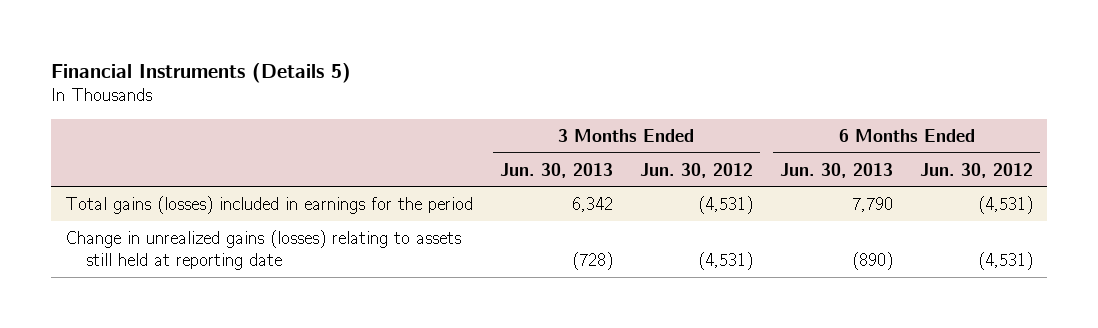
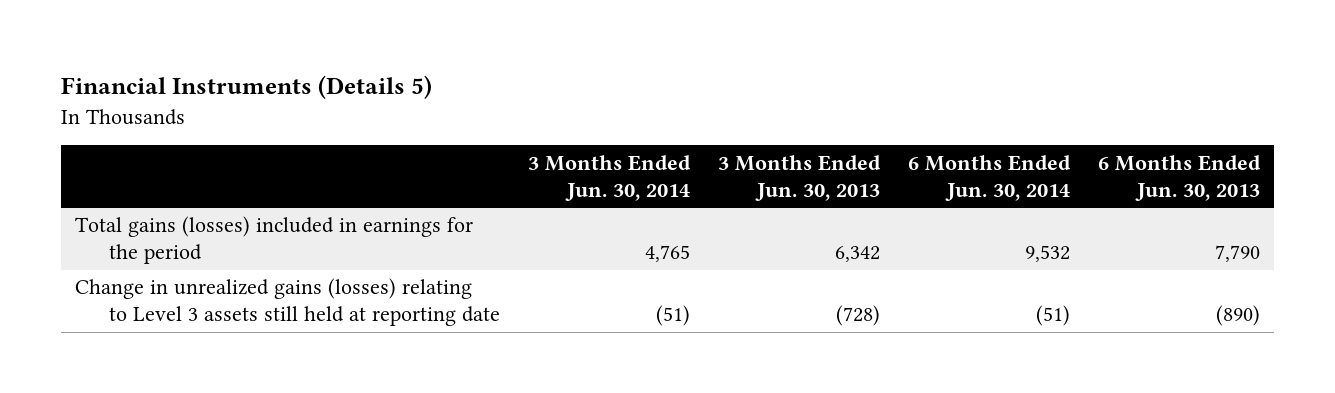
[640,162,754,178] Jun. 30, 2012 -> none
[920,162,1034,178] Jun. 30, 2012 -> none
none -> [527,154,691,201] 3 Months Ended Jun. 30, 2014
none -> [908,154,1072,201] 6 Months Ended Jun. 30, 2014
[64,229,461,271] Change in unrealized gains (losses) relating to assets still held at reporting date -> [74,278,500,327] Change in unrealized gains (losses) relating to Level 3 assets still held at reporting date

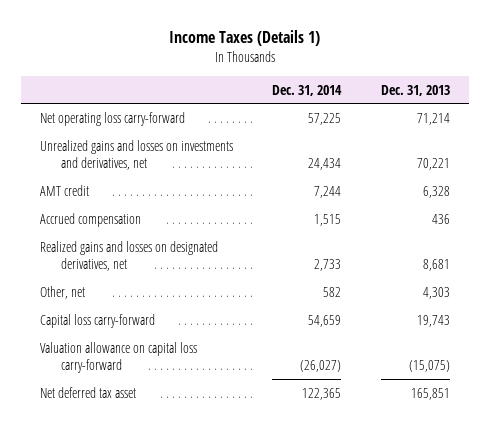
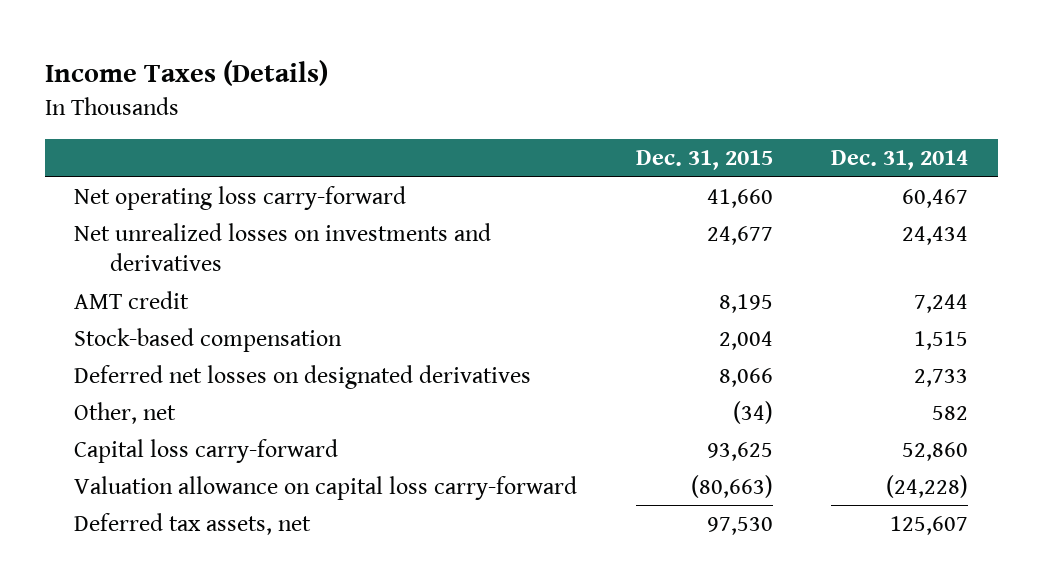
[168,29,320,46] Income Taxes (Details 1) -> [44,60,328,87] Income Taxes (Details)
[380,84,450,96] Dec. 31, 2013 -> none
none -> [635,150,773,171] Dec. 31, 2015
[308,112,342,125] 57,225 -> [902,189,969,209] 60,467
[40,139,234,170] Unrealized gains and losses on investments and derivatives, net -> [74,223,492,272] Net unrealized losses on investments and derivatives
[40,212,142,227] Accrued compensation -> [74,328,343,353] Stock-based compensation
[40,240,219,271] Realized gains and losses on designated derivatives, net -> [74,365,532,390] Deferred net losses on designated derivatives
[308,314,342,327] 54,659 -> [902,442,969,462] 52,860
[300,359,342,372] (26,027) -> [886,475,969,499] (24,228)
[40,386,137,398] Net deferred tax asset -> [74,513,312,536] Deferred tax assets, net
[302,387,342,400] 122,365 -> [890,516,969,536] 125,607

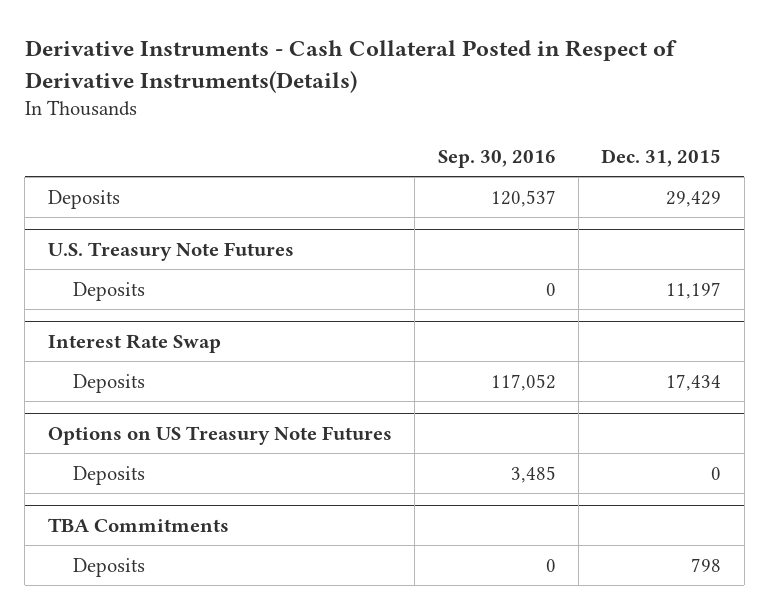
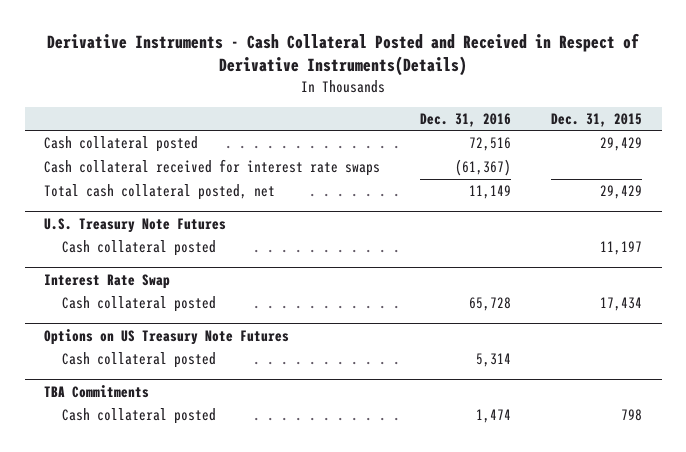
[24,40,677,93] Derivative Instruments - Cash Collateral Posted in Respect of Derivative Instruments(Details) -> [47,32,640,77] Derivative Instruments - Cash Collateral Posted and Received in Respect of Derivative Instruments(Details)
[437,149,556,168] Sep. 30, 2016 -> none
none -> [420,112,512,127] Dec. 31, 2016
none -> [44,136,199,153] Cash collateral posted
none -> [44,159,381,177] Cash collateral received for interest rate swaps
[47,189,120,209] Deposits -> [44,184,276,201] Total cash collateral posted, net
[73,281,146,301] Deposits -> [62,240,217,257] Cash collateral posted
[73,373,146,393] Deposits -> [62,296,217,313] Cash collateral posted
[73,465,146,485] Deposits -> none
none -> [62,352,217,369] Cash collateral posted
[73,557,146,577] Deposits -> [62,408,217,425] Cash collateral posted

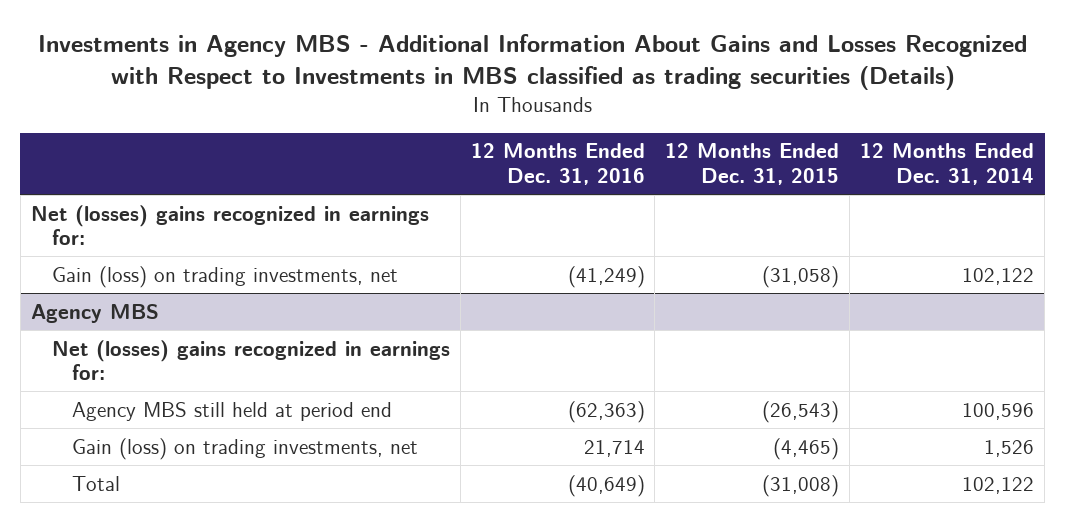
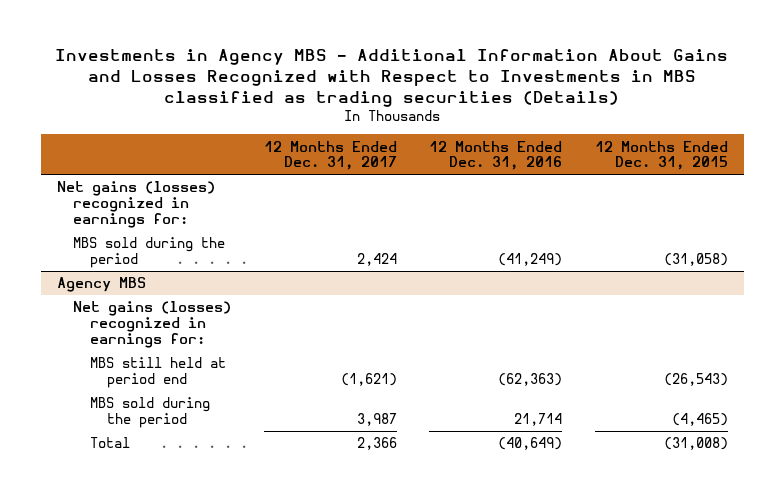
[860,143,1035,185] 12 Months Ended Dec. 31, 2014 -> none
none -> [263,140,397,171] 12 Months Ended Dec. 31, 2017
[30,204,429,245] Net (losses) gains recognized in earnings for: -> [56,181,215,228] Net gains (losses) recognized in earnings for:
[51,265,398,288] Gain (loss) on trading investments, net -> [73,237,226,268] MBS sold during the period
[51,339,450,380] Net (losses) gains recognized in earnings for: -> [73,301,232,348] Net gains (losses) recognized in earnings for:
[72,401,393,421] Agency MBS still held at period end -> [89,357,226,388] MBS still held at period end
[72,437,419,460] Gain (loss) on trading investments, net -> [89,397,210,428] MBS sold during the period

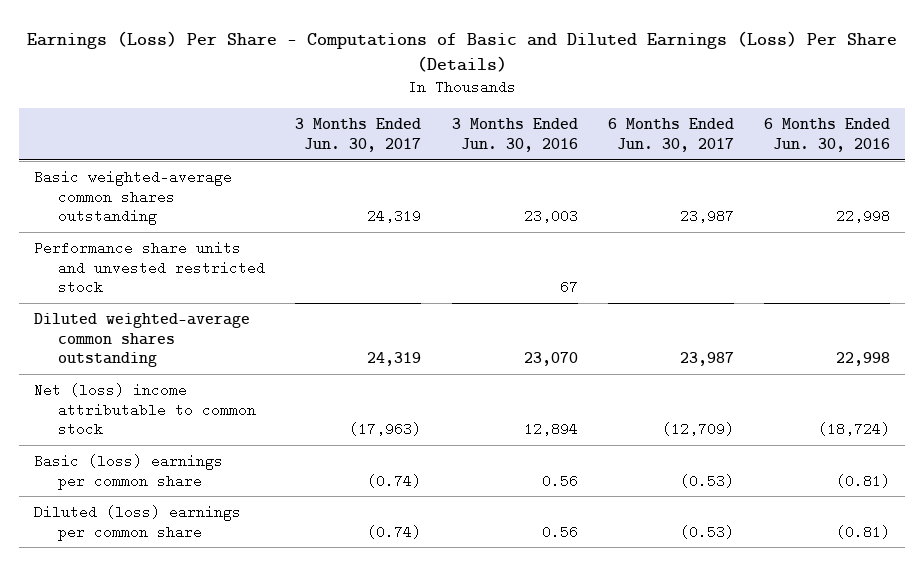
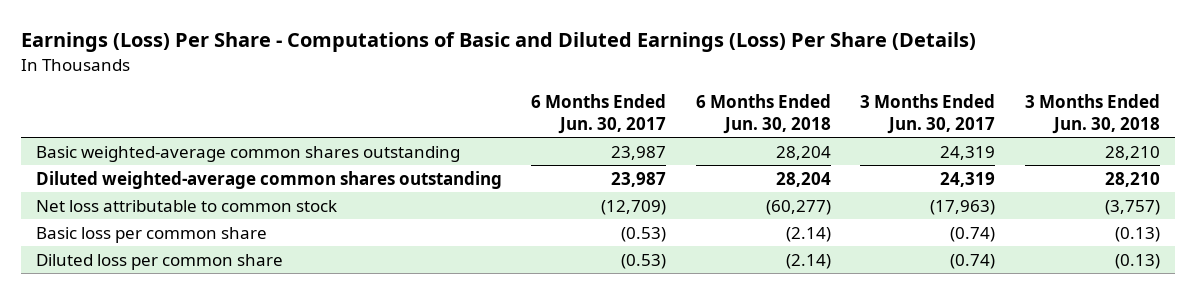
[451,118,578,152] 3 Months Ended Jun. 30, 2016 -> none
[764,118,891,152] 6 Months Ended Jun. 30, 2016 -> none
none -> [695,93,831,134] 6 Months Ended Jun. 30, 2018
none -> [1024,93,1160,134] 3 Months Ended Jun. 30, 2018
[34,240,266,295] Performance share units and unvested restricted stock -> none
[34,382,257,437] Net (loss) income attributable to common stock -> [35,199,337,212] Net loss attributable to common stock
[34,453,224,490] Basic (loss) earnings per common share -> [35,226,267,243] Basic loss per common share
[34,504,242,541] Diluted (loss) earnings per common share -> [35,253,283,270] Diluted loss per common share

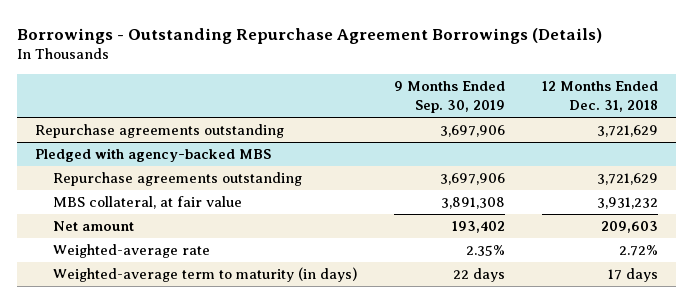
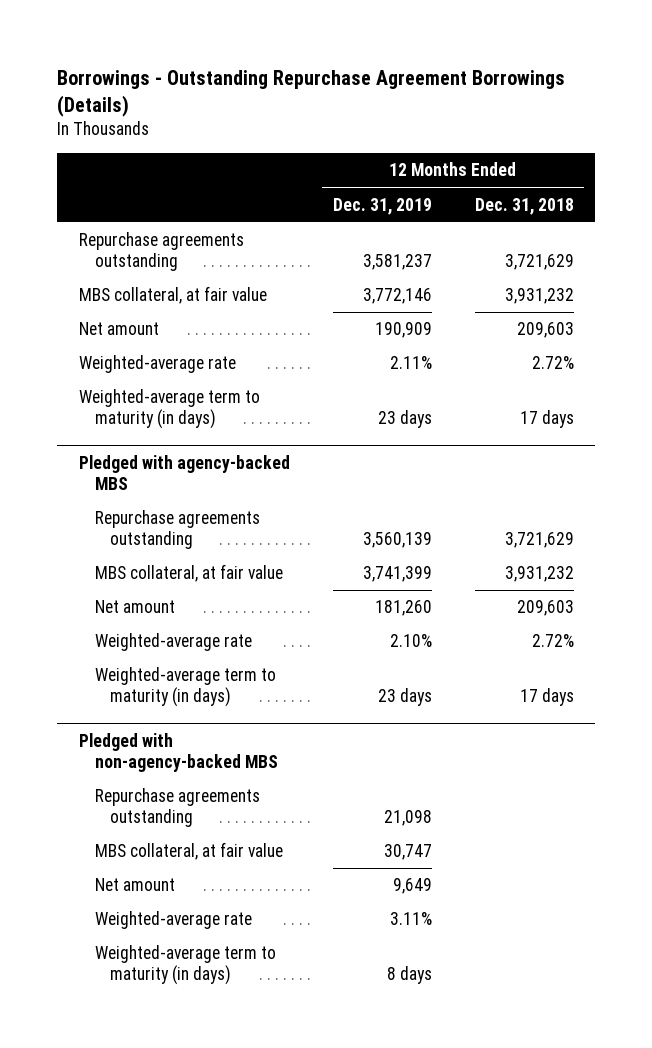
[393,81,505,113] 9 Months Ended Sep. 30, 2019 -> none
none -> [332,197,432,215] Dec. 31, 2019
none -> [78,286,267,305] MBS collateral, at fair value
none -> [78,322,159,336] Net amount
none -> [78,355,236,374] Weighted-average rate
none -> [78,389,260,430] Weighted-average term to maturity (in days)
none -> [78,732,278,772] Pledged with non-agency-backed MBS
none -> [94,788,260,828] Repurchase agreements outstanding
none -> [94,842,283,861] MBS collateral, at fair value
none -> [94,878,175,892] Net amount
none -> [94,911,252,930] Weighted-average rate
none -> [94,945,276,986] Weighted-average term to maturity (in days)

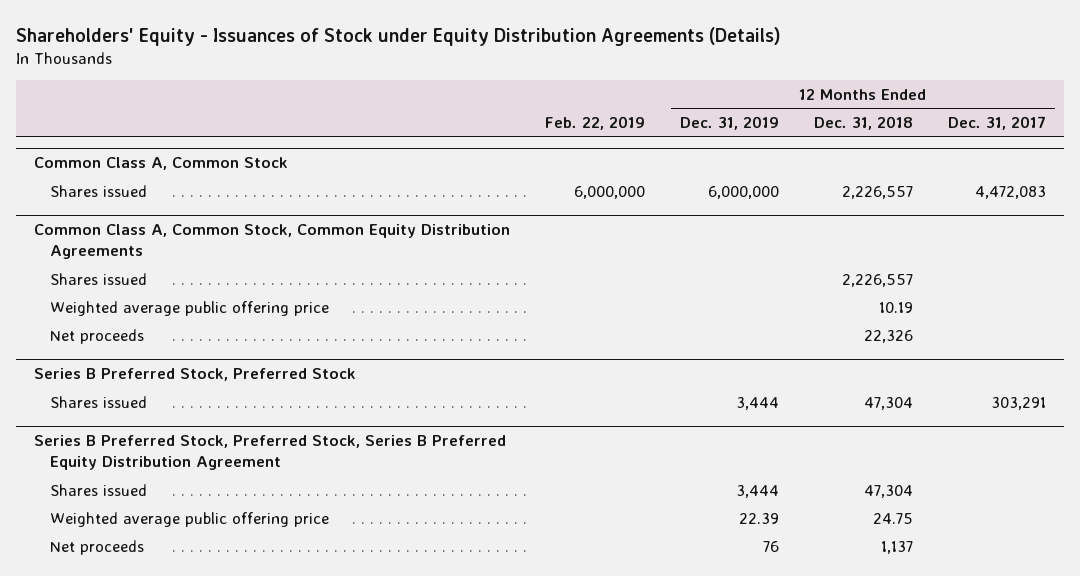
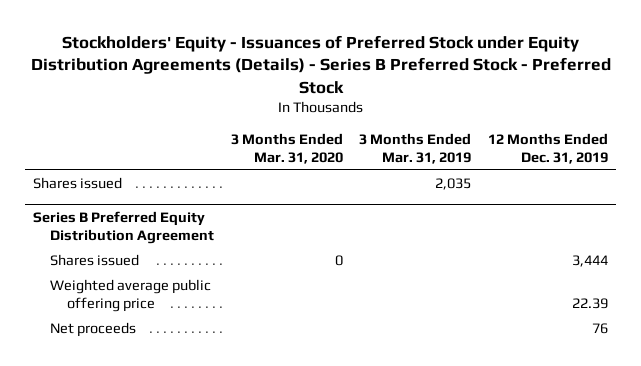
[16,26,782,46] Shareholders' Equity - Issuances of Stock under Equity Distribution Agreements (Details) -> [30,34,611,94] Stockholders' Equity - Issuances of Preferred Stock under Equity Distribution Agreements (Details) - Series B Preferred Stock - Preferred Stock
[544,115,645,130] Feb. 22, 2019 -> none
[814,115,914,130] Dec. 31, 2018 -> none
[948,115,1047,130] Dec. 31, 2017 -> none
none -> [230,133,343,165] 3 Months Ended Mar. 31, 2020
none -> [359,133,472,165] 3 Months Ended Mar. 31, 2019
[33,157,288,171] Common Class A, Common Stock -> none
[49,184,147,197] Shares issued -> none
[33,224,510,260] Common Class A, Common Stock, Common Equity Distribution Agreements -> none
[49,300,329,316] Weighted average public offering price -> none
[49,328,144,344] Net proceeds -> none
[33,368,356,382] Series B Preferred Stock, Preferred Stock -> none
[49,395,147,408] Shares issued -> none
[33,435,506,471] Series B Preferred Stock, Preferred Stock, Series B Preferred Equity Distribution Agreement -> [33,211,215,245] Series B Preferred Equity Distribution Agreement

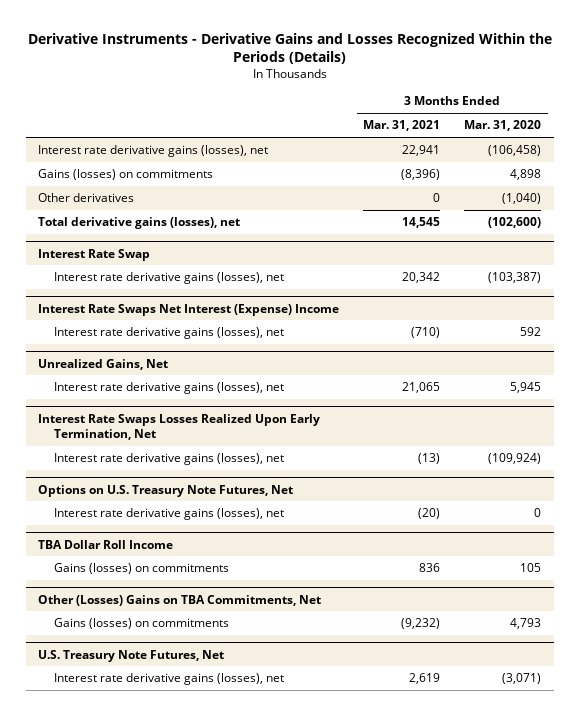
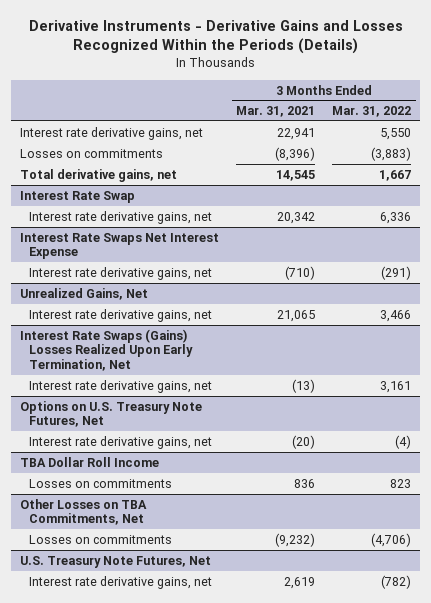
[464,120,542,132] Mar. 31, 2020 -> none
none -> [332,106,412,118] Mar. 31, 2022
[37,193,134,203] Other derivatives -> none
[37,145,268,158] Interest rate derivative gains (losses), net -> [19,126,203,140] Interest rate derivative gains, net
[37,169,213,181] Gains (losses) on commitments -> [19,148,163,158] Losses on commitments
[37,217,240,230] Total derivative gains (losses), net -> [19,168,177,182] Total derivative gains, net
[53,272,284,285] Interest rate derivative gains (losses), net -> [29,210,213,224] Interest rate derivative gains, net
[37,303,339,316] Interest Rate Swaps Net Interest (Expense) Income -> [19,232,219,260] Interest Rate Swaps Net Interest Expense
[53,327,284,340] Interest rate derivative gains (losses), net -> [29,266,213,280] Interest rate derivative gains, net
[53,382,284,395] Interest rate derivative gains (losses), net -> [29,308,213,322] Interest rate derivative gains, net
[37,413,320,440] Interest Rate Swaps Losses Realized Upon Early Termination, Net -> [19,328,194,371] Interest Rate Swaps (Gains) Losses Realized Upon Early Termination, Net
[53,453,284,466] Interest rate derivative gains (losses), net -> [29,379,213,393] Interest rate derivative gains, net
[53,508,284,521] Interest rate derivative gains (losses), net -> [29,435,213,449] Interest rate derivative gains, net
[53,563,229,575] Gains (losses) on commitments -> [29,478,173,488] Losses on commitments
[37,594,321,606] Other (Losses) Gains on TBA Commitments, Net -> [19,498,147,526] Other Losses on TBA Commitments, Net
[53,618,229,630] Gains (losses) on commitments -> [29,534,173,544] Losses on commitments
[53,673,284,686] Interest rate derivative gains (losses), net -> [29,575,213,589] Interest rate derivative gains, net

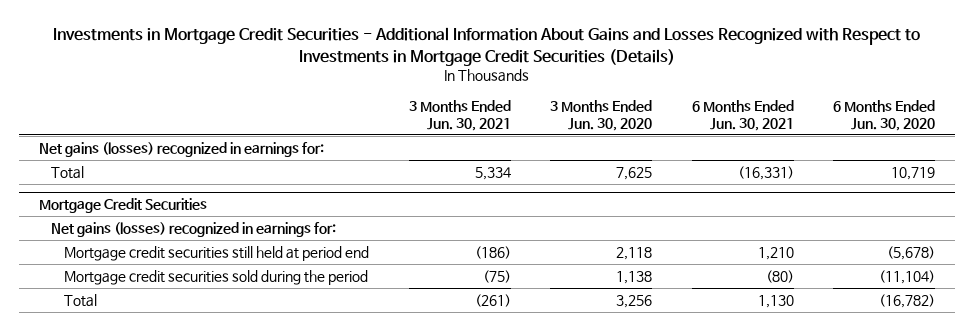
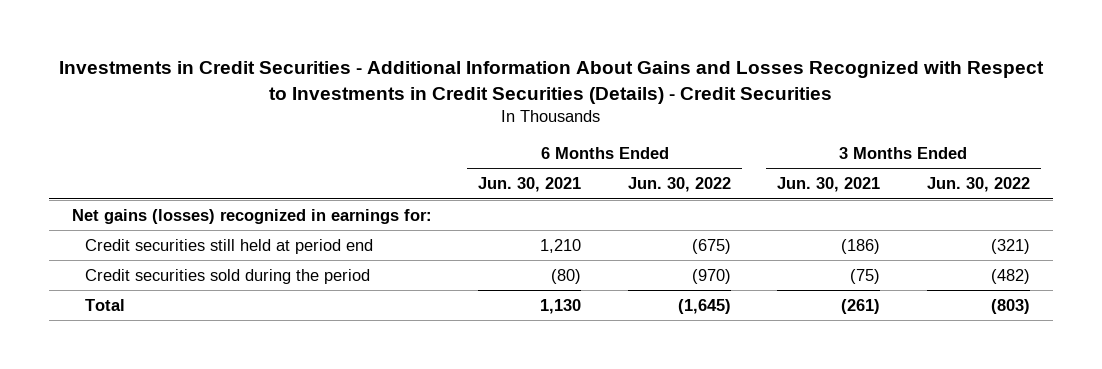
[52,27,920,66] Investments in Mortgage Credit Securities - Additional Information About Gains and Losses Recognized with Respect to Investments in Mortgage Credit Securities (Details) -> [58,61,1044,104] Investments in Credit Securities - Additional Information About Gains and Losses Recognized with Respect to Investments in Credit Securities (Details) - Credit Securities
[550,100,653,131] 3 Months Ended Jun. 30, 2020 -> none
[833,100,936,131] 6 Months Ended Jun. 30, 2020 -> none
none -> [627,177,731,193] Jun. 30, 2022
none -> [926,177,1030,193] Jun. 30, 2022
[51,166,85,180] Total -> none
[38,198,207,214] Mortgage Credit Securities -> none
[51,222,337,238] Net gains (losses) recognized in earnings for: -> none
[64,246,370,262] Mortgage credit securities still held at period end -> [84,238,373,254] Credit securities still held at period end
[64,270,369,286] Mortgage credit securities sold during the period -> [84,268,370,284] Credit securities sold during the period

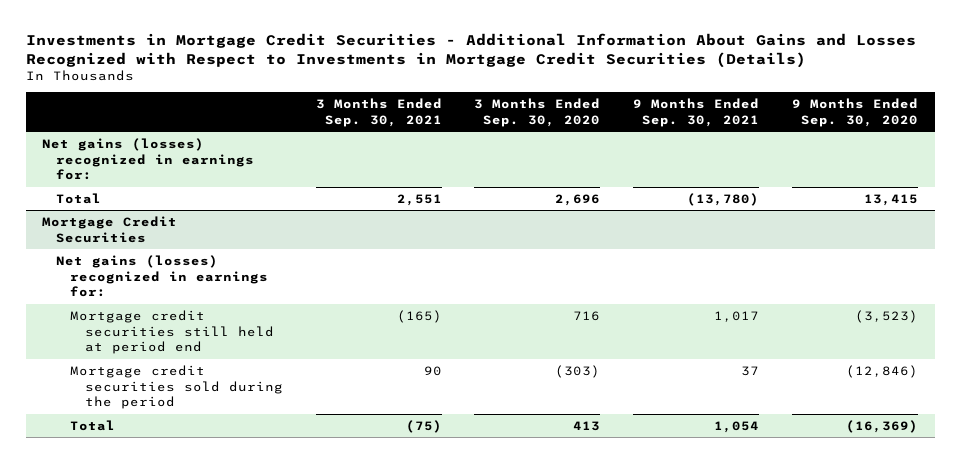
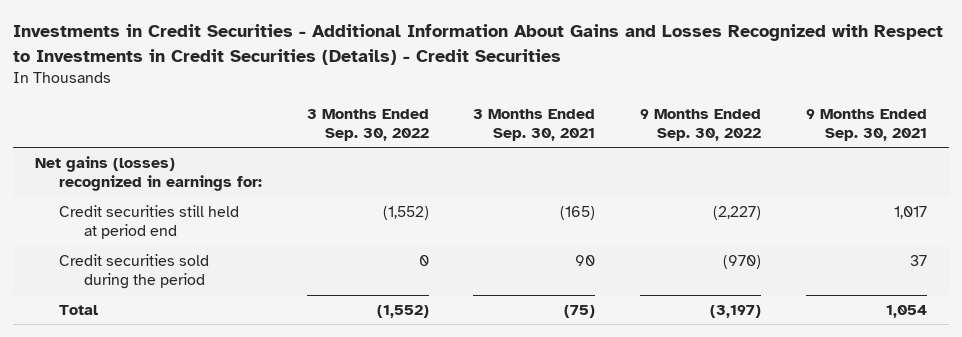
[25,32,916,68] Investments in Mortgage Credit Securities - Additional Information About Gains and Losses Recognized with Respect to Investments in Mortgage Credit Securities (Details) -> [12,24,943,65] Investments in Credit Securities - Additional Information About Gains and Losses Recognized with Respect to Investments in Credit Securities (Details) - Credit Securities
[474,98,601,127] 3 Months Ended Sep. 30, 2020 -> none
[792,98,919,127] 9 Months Ended Sep. 30, 2020 -> none
none -> [306,108,429,142] 3 Months Ended Sep. 30, 2022
none -> [640,108,762,142] 9 Months Ended Sep. 30, 2022
[56,192,102,204] Total -> none
[42,215,178,243] Mortgage Credit Securities -> none
[56,254,269,298] Net gains (losses) recognized in earnings for: -> none
[70,309,274,355] Mortgage credit securities still held at period end -> [59,204,240,240] Credit securities still held at period end
[70,364,283,410] Mortgage credit securities sold during the period -> [59,253,210,290] Credit securities sold during the period

